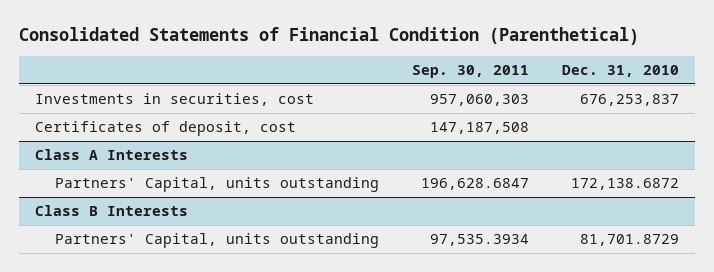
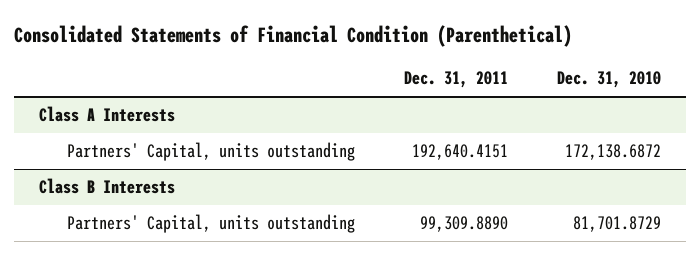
[411,64,529,78] Sep. 30, 2011 -> none
none -> [404,71,509,89] Dec. 31, 2011
[35,93,315,107] Investments in securities, cost -> none
[35,121,297,137] Certificates of deposit, cost -> none

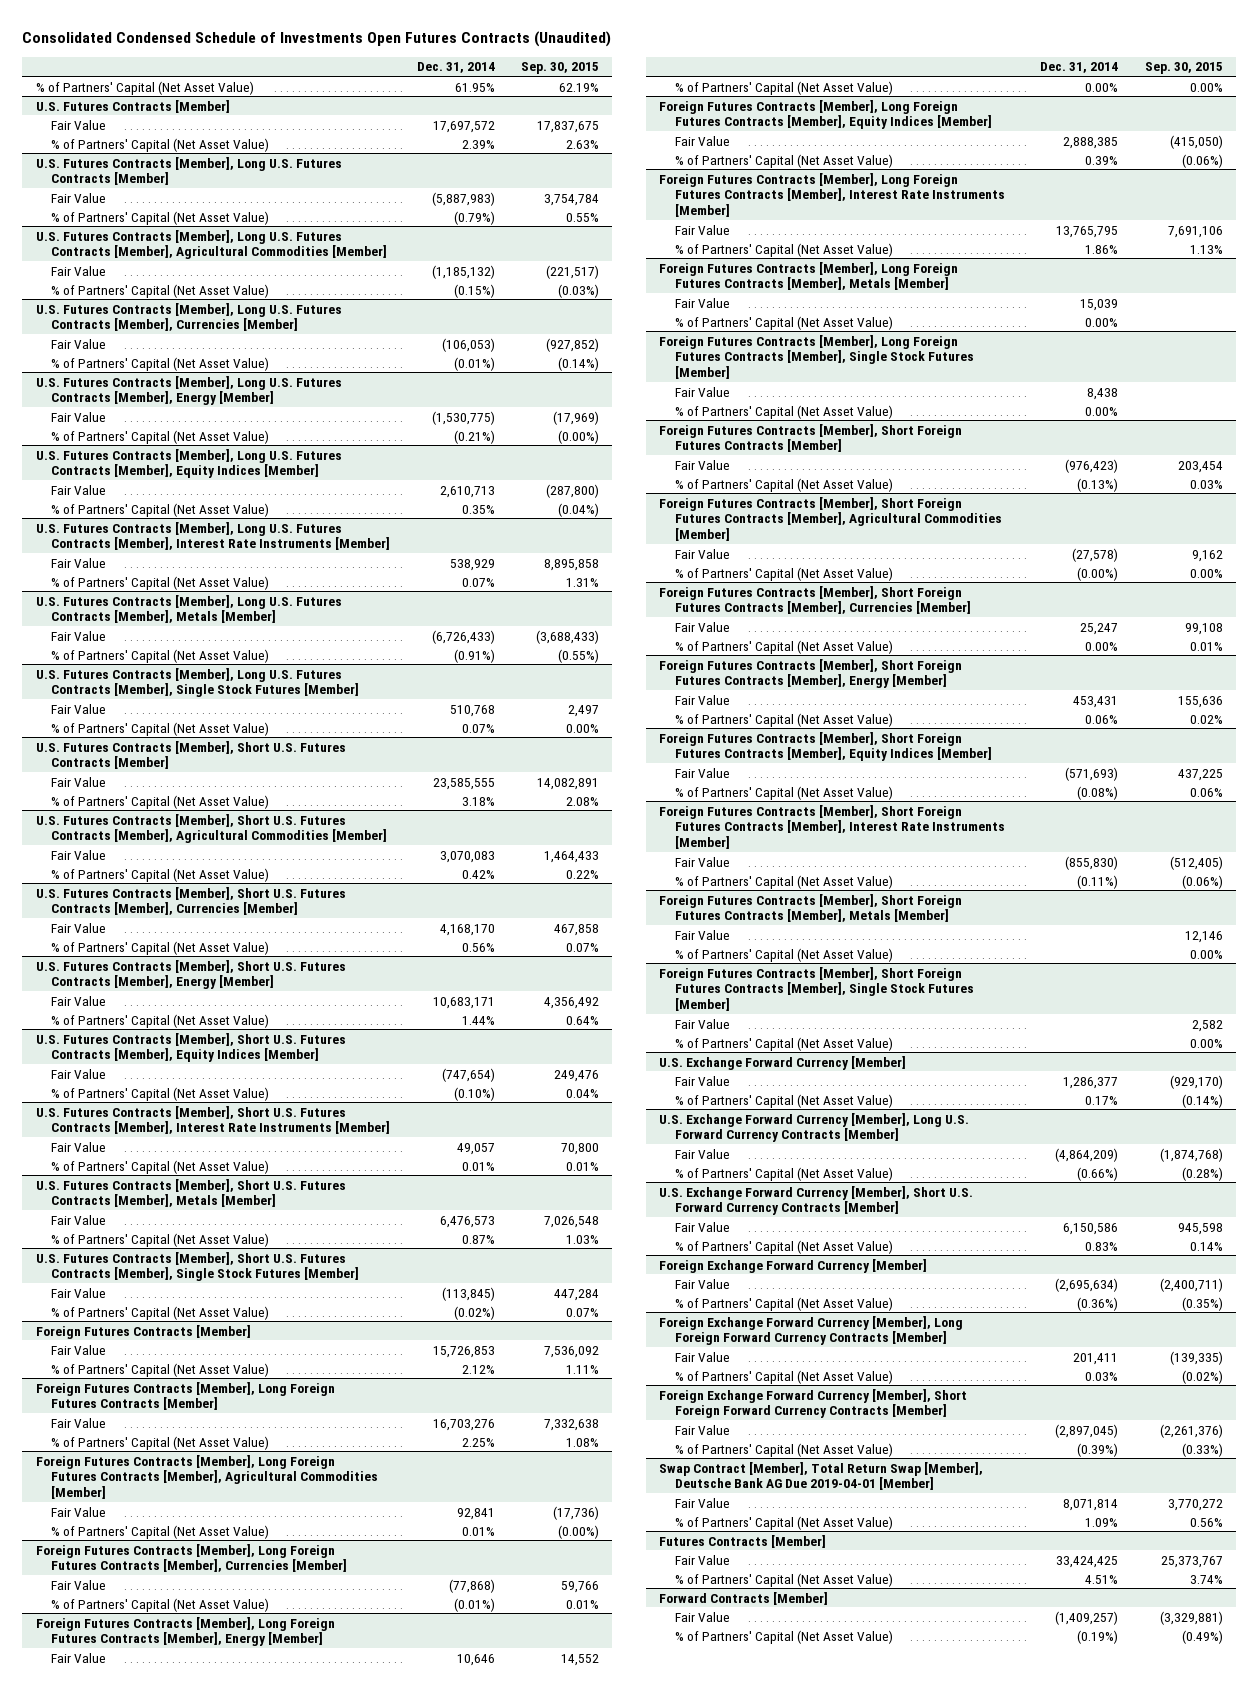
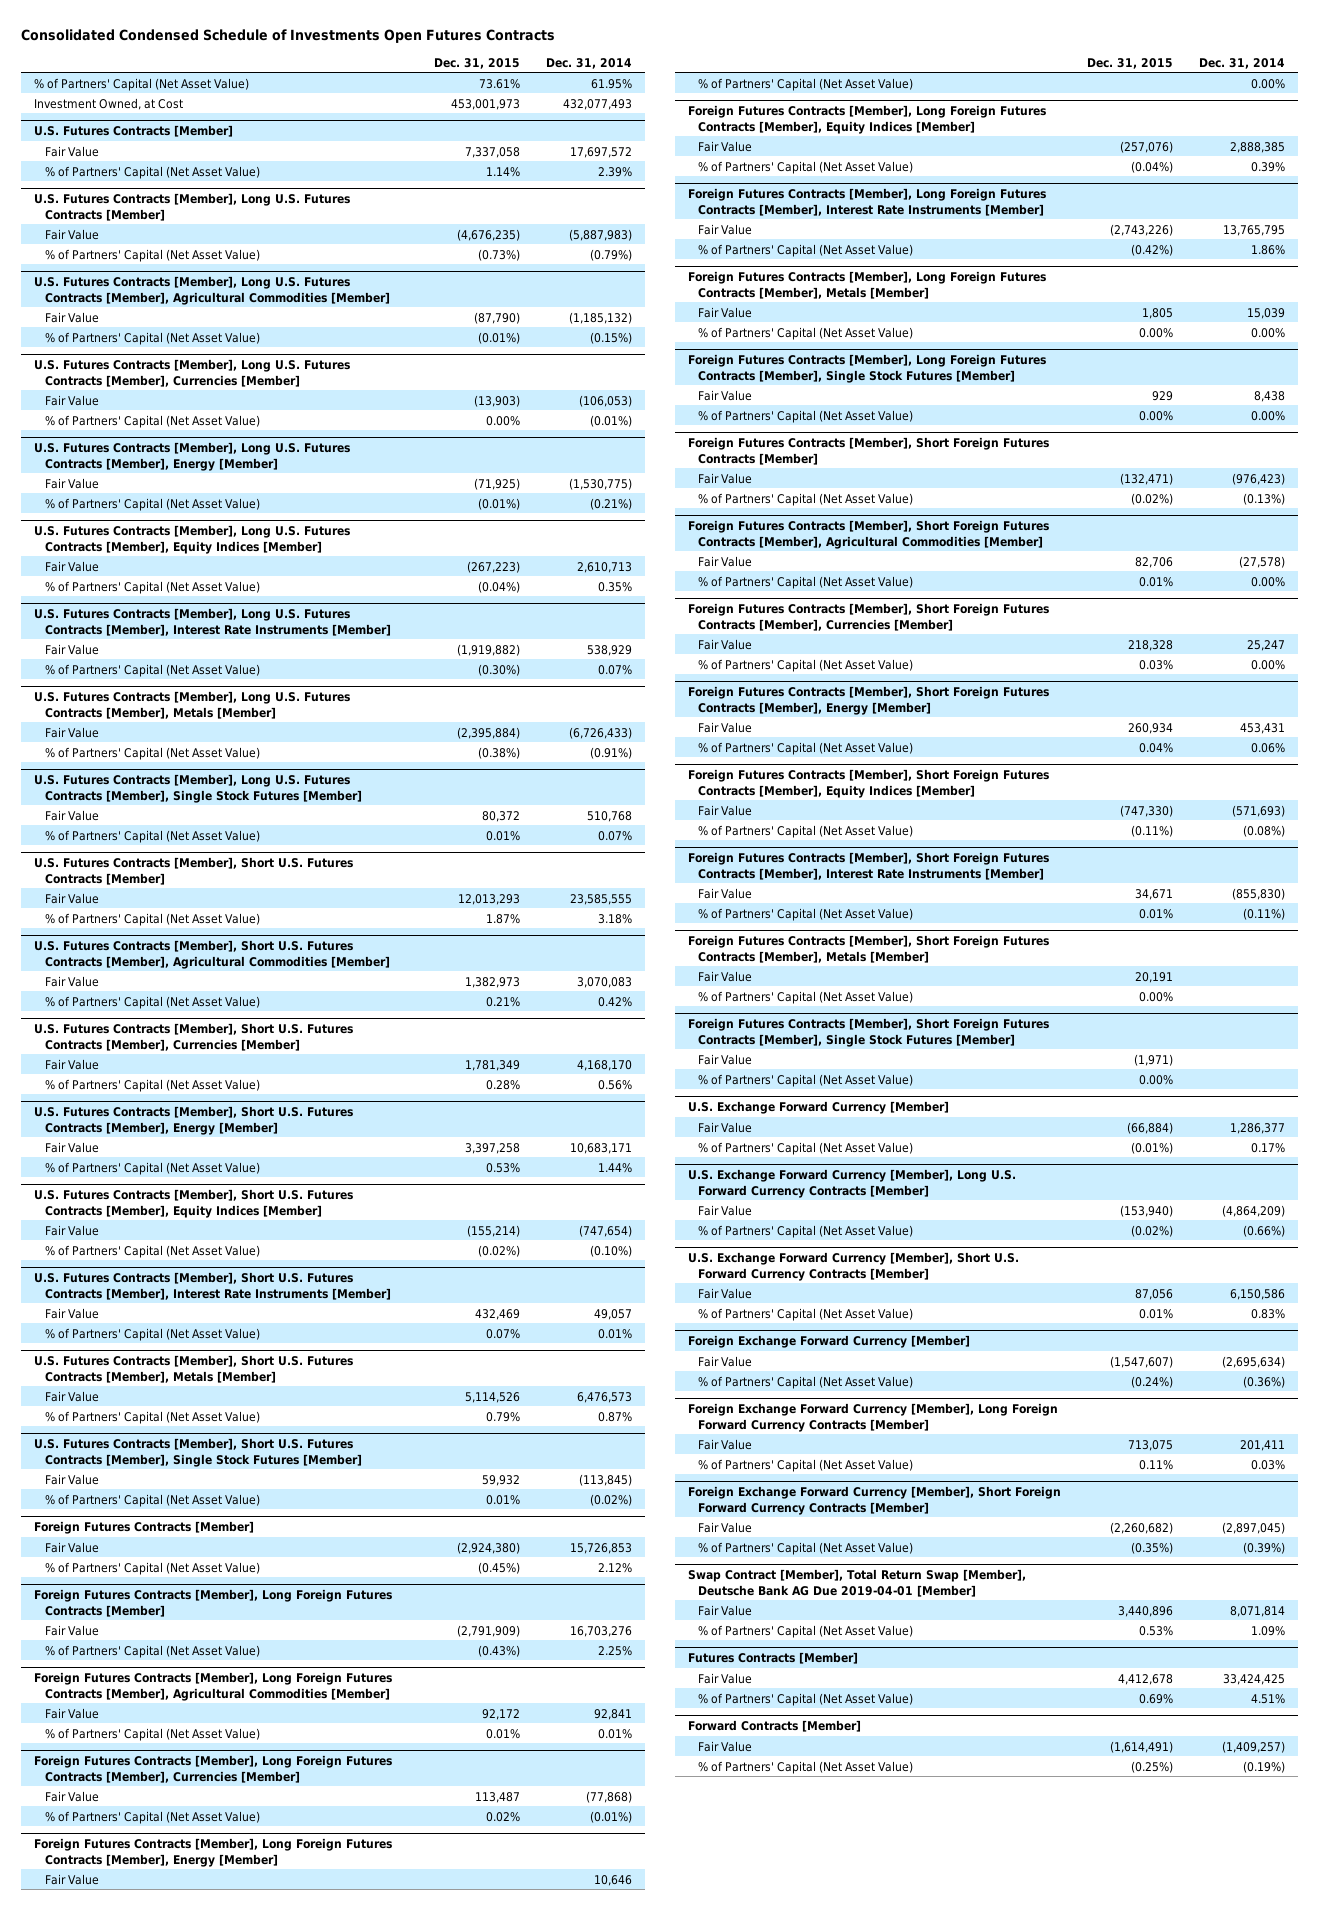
[22,31,612,48] Consolidated Condensed Schedule of Investments Open Futures Contracts (Unaudited) -> [21,29,556,44] Consolidated Condensed Schedule of Investments Open Futures Contracts
[521,62,600,75] Sep. 30, 2015 -> none
none -> [433,57,520,69] Dec. 31, 2015
none -> [34,97,184,110] Investment Owned, at Cost
[1077,566,1119,581] (0.00%) -> [1251,576,1286,587] 0.00%

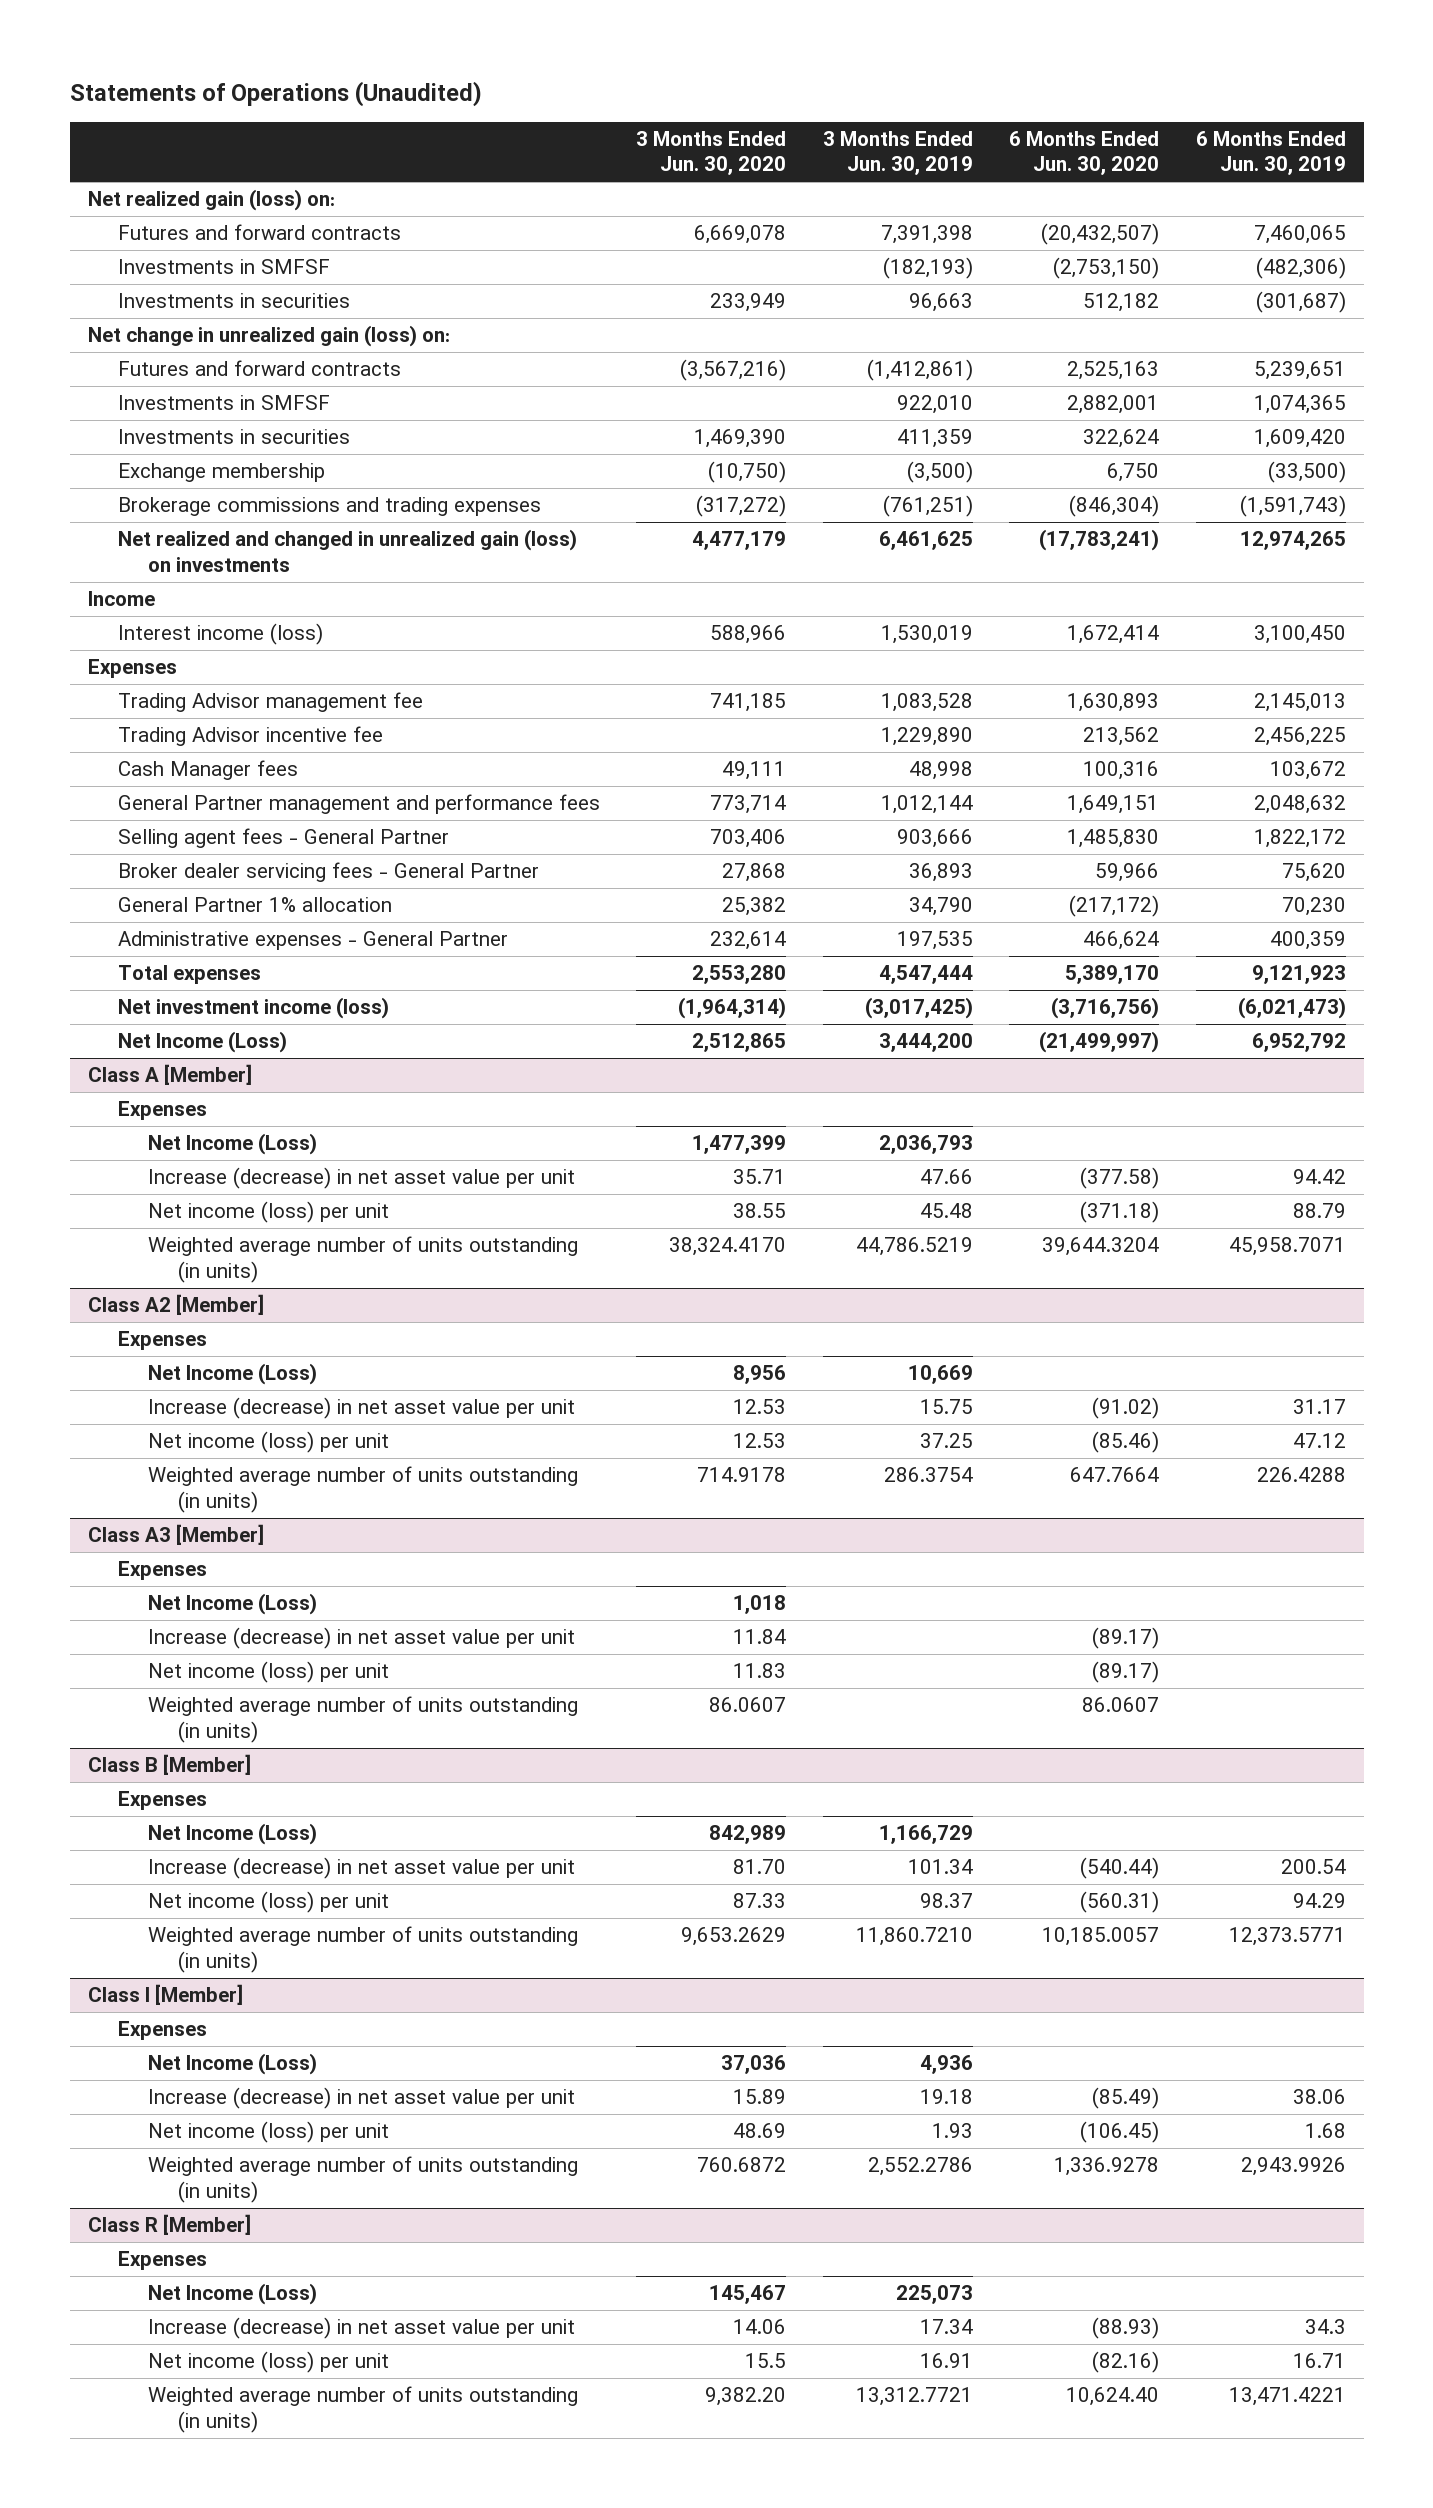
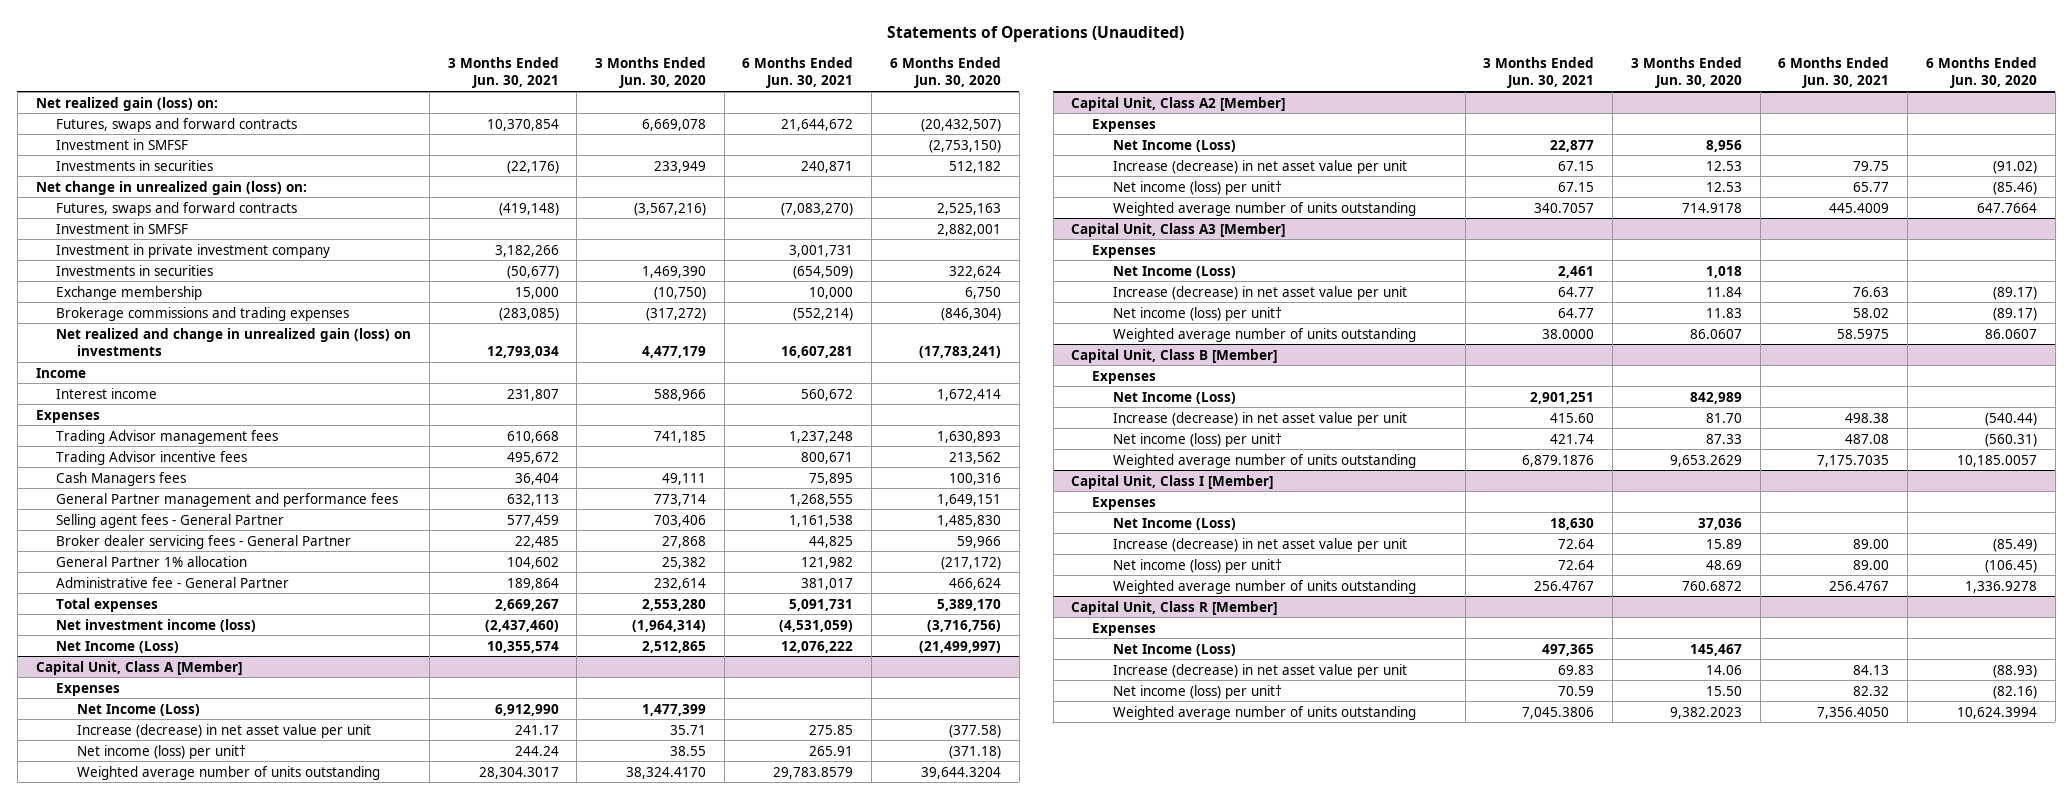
[822,130,973,176] 3 Months Ended Jun. 30, 2019 -> none
[1195,130,1346,176] 6 Months Ended Jun. 30, 2019 -> none
none -> [447,56,559,89] 3 Months Ended Jun. 30, 2021
none -> [742,56,854,89] 6 Months Ended Jun. 30, 2021
[117,224,401,241] Futures and forward contracts -> [56,117,298,132] Futures, swaps and forward contracts
[117,259,330,275] Investments in SMFSF -> [56,138,189,150] Investment in SMFSF
[117,360,401,377] Futures and forward contracts -> [56,201,298,216] Futures, swaps and forward contracts
[117,395,330,411] Investments in SMFSF -> [56,222,189,234] Investment in SMFSF
none -> [56,243,331,258] Investment in private investment company
[117,529,577,572] Net realized and changed in unrealized gain (loss) on investments -> [56,327,412,357] Net realized and change in unrealized gain (loss) on investments
[117,623,323,646] Interest income (loss) -> [56,387,158,399] Interest income
[117,692,423,713] Trading Advisor management fee -> [56,429,279,444] Trading Advisor management fees
[117,726,383,747] Trading Advisor incentive fee -> [56,450,248,465] Trading Advisor incentive fees
[117,760,298,781] Cash Manager fees -> [56,471,187,486] Cash Managers fees
[117,931,508,951] Administrative expenses - General Partner -> [56,576,290,588] Administrative fee - General Partner
[87,1064,252,1086] Class A [Member] -> [35,660,242,675] Capital Unit, Class A [Member]
[147,1201,389,1224] Net income (loss) per unit -> [76,744,246,759] Net income (loss) per unit†
[147,1236,578,1283] Weighted average number of units outstanding (in units) -> [76,765,380,780] Weighted average number of units outstanding
[87,1294,264,1316] Class A2 [Member] -> [1071,96,1286,111] Capital Unit, Class A2 [Member]
[147,1431,389,1454] Net income (loss) per unit -> [1112,180,1282,195] Net income (loss) per unit†
[147,1466,578,1513] Weighted average number of units outstanding (in units) -> [1112,201,1416,216] Weighted average number of units outstanding
[87,1524,264,1546] Class A3 [Member] -> [1071,222,1286,237] Capital Unit, Class A3 [Member]
[147,1661,389,1684] Net income (loss) per unit -> [1112,306,1282,321] Net income (loss) per unit†
[147,1696,578,1743] Weighted average number of units outstanding (in units) -> [1112,327,1416,342] Weighted average number of units outstanding
[87,1754,251,1776] Class B [Member] -> [1071,348,1278,363] Capital Unit, Class B [Member]
[147,1891,389,1914] Net income (loss) per unit -> [1112,432,1282,447] Net income (loss) per unit†
[147,1926,578,1973] Weighted average number of units outstanding (in units) -> [1112,453,1416,468] Weighted average number of units outstanding
[87,1984,243,2006] Class I [Member] -> [1071,474,1274,489] Capital Unit, Class I [Member]
[147,2121,389,2144] Net income (loss) per unit -> [1112,558,1282,573] Net income (loss) per unit†
[147,2156,578,2203] Weighted average number of units outstanding (in units) -> [1112,579,1416,594] Weighted average number of units outstanding
[87,2214,251,2236] Class R [Member] -> [1071,600,1278,615] Capital Unit, Class R [Member]
[147,2351,389,2374] Net income (loss) per unit -> [1112,684,1282,699] Net income (loss) per unit†
[745,2353,787,2369] 15.5 -> [1705,685,1742,696] 15.50
[147,2386,578,2433] Weighted average number of units outstanding (in units) -> [1112,705,1416,720] Weighted average number of units outstanding
[705,2387,787,2407] 9,382.20 -> [1669,706,1742,719] 9,382.2023
[1066,2387,1160,2407] 10,624.40 -> [1956,706,2037,719] 10,624.3994

